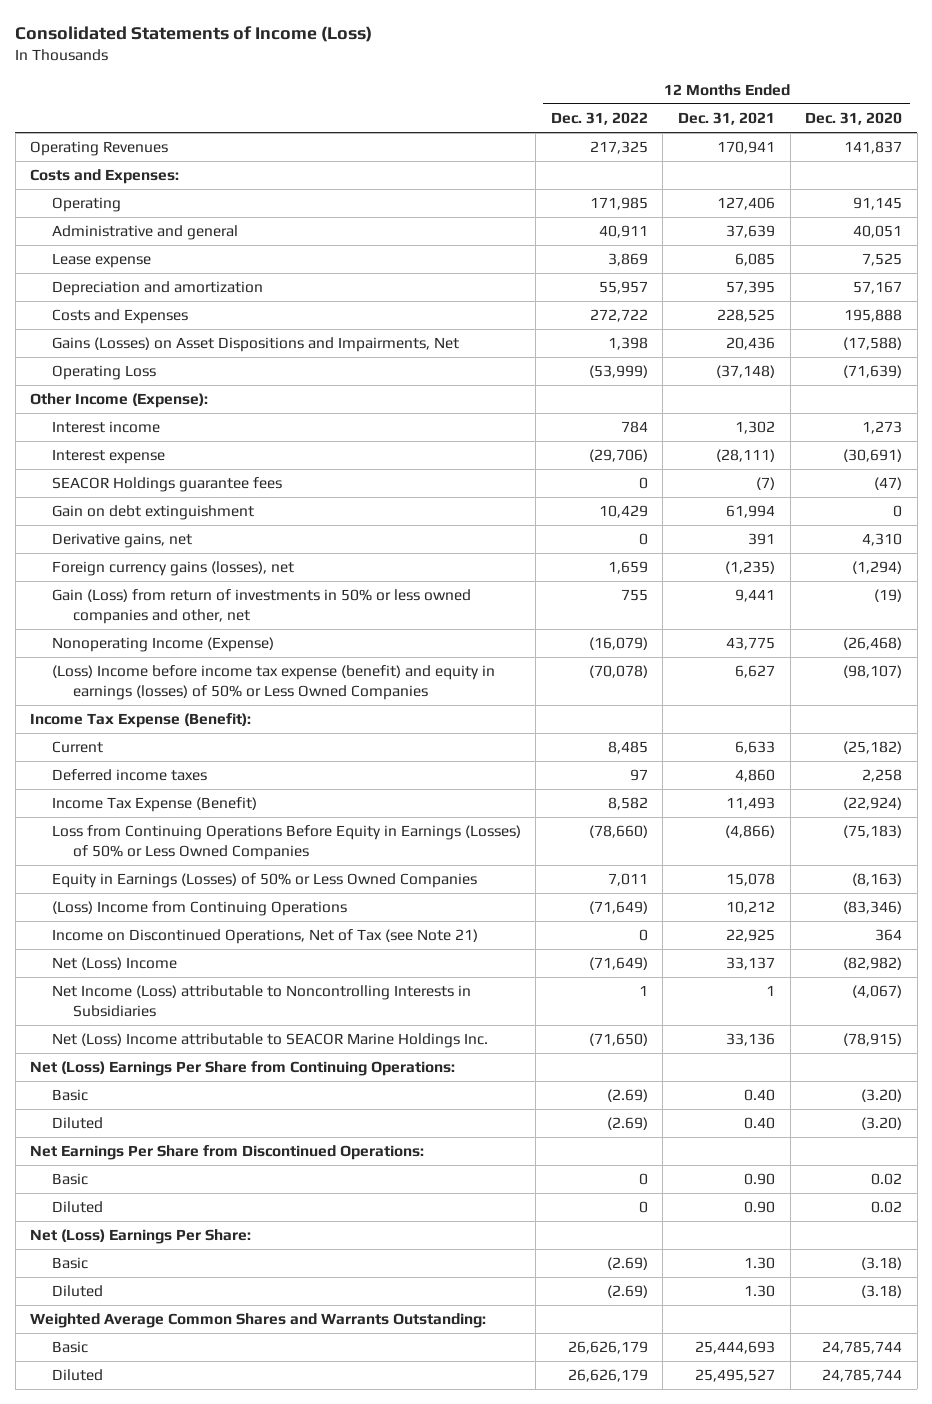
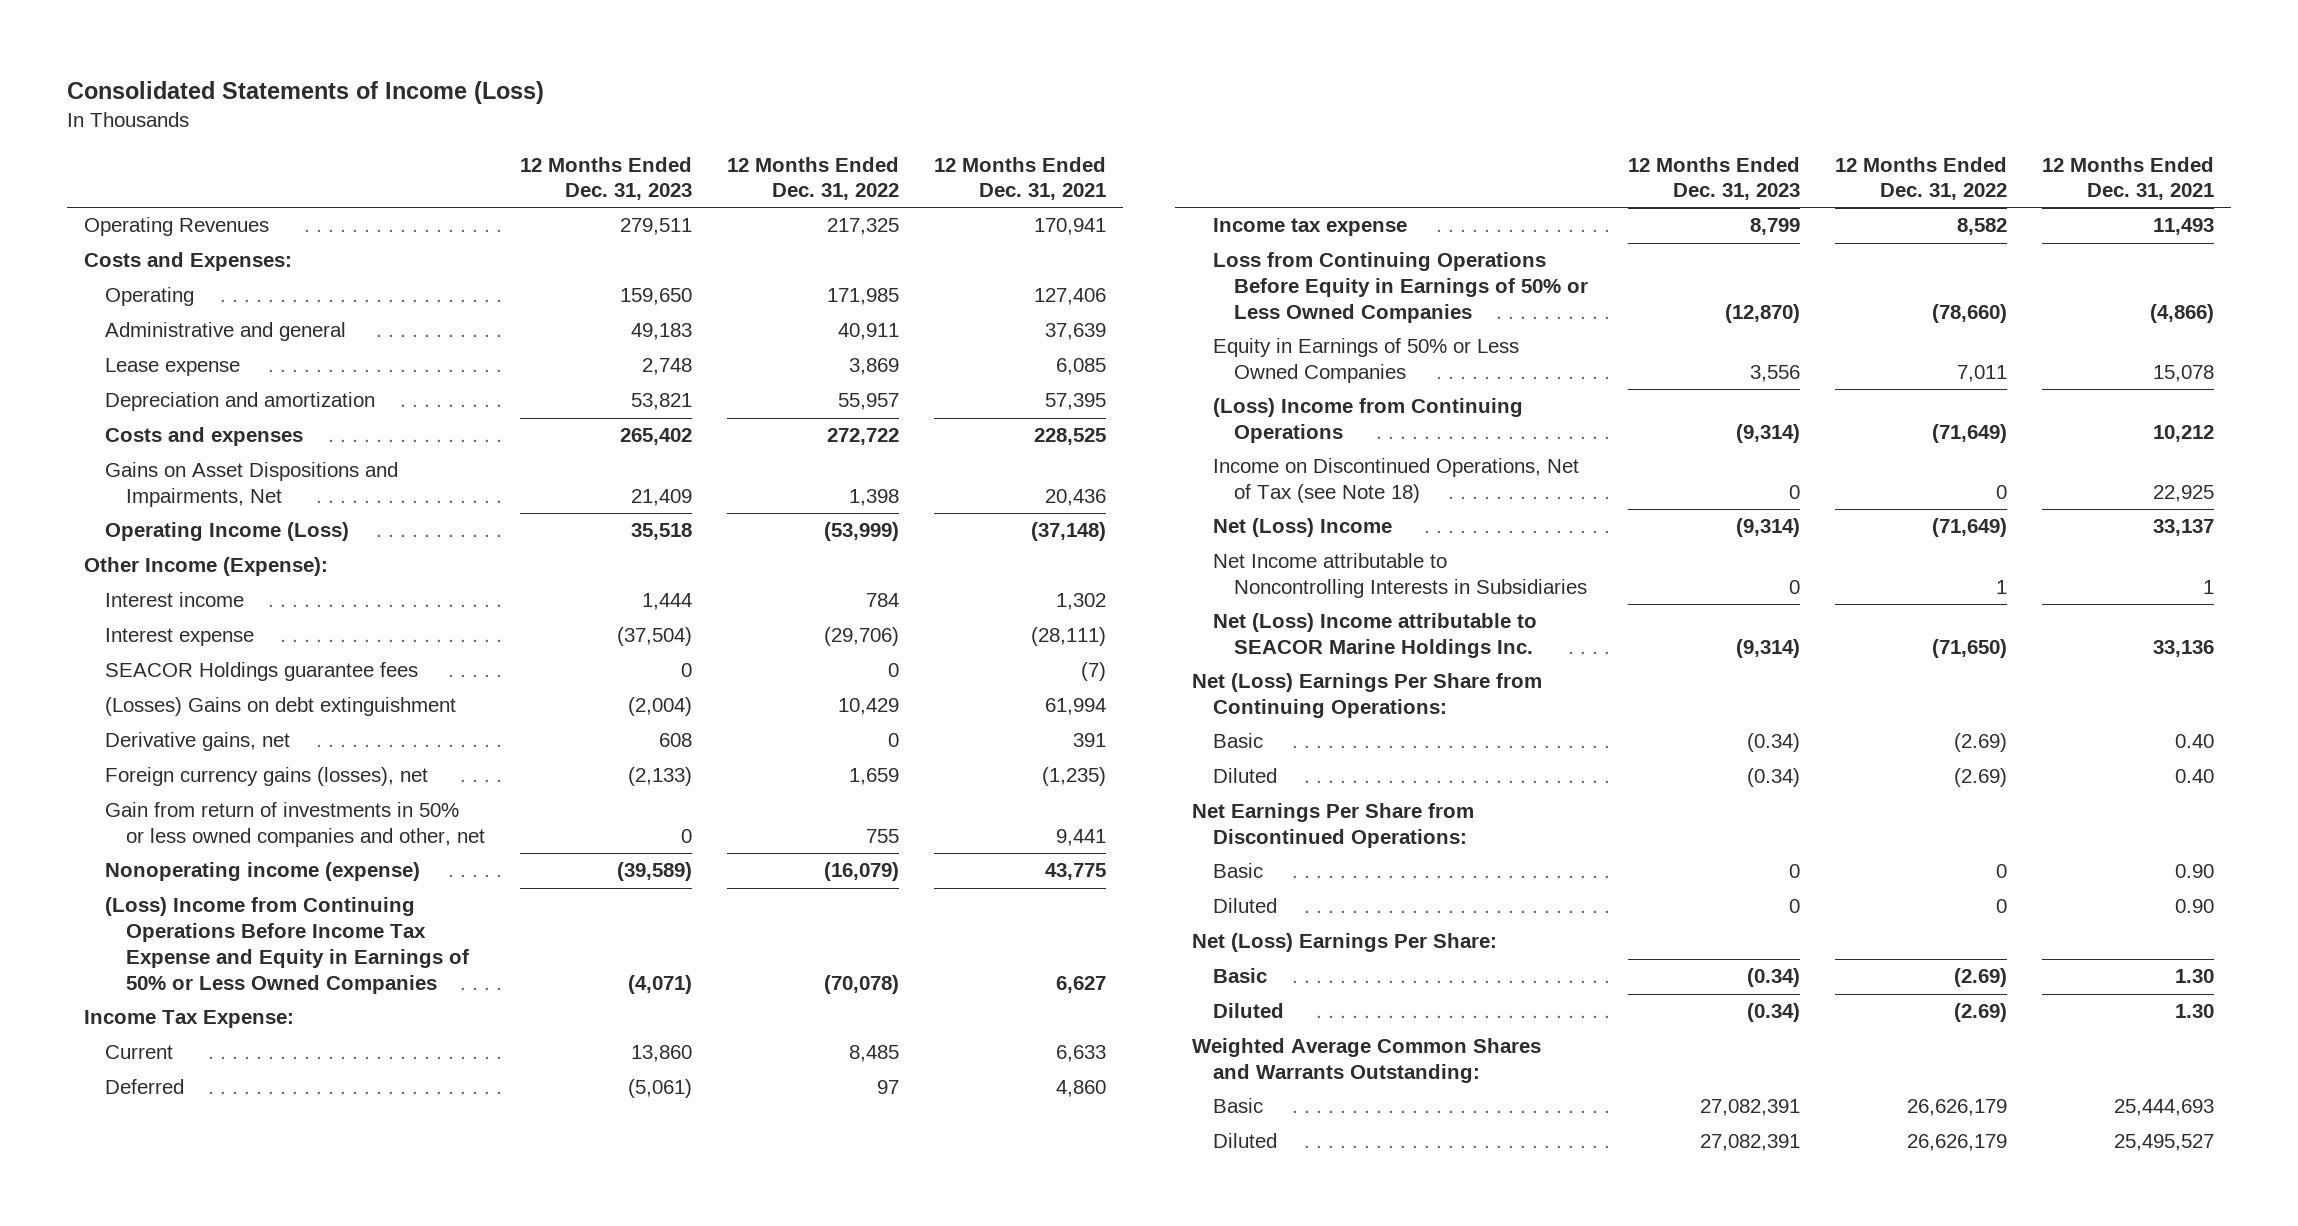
[805,112,903,126] Dec. 31, 2020 -> none
none -> [519,156,692,201] 12 Months Ended Dec. 31, 2023
[51,309,188,325] Costs and Expenses -> [105,427,304,447] Costs and expenses
[51,337,459,353] Gains (Losses) on Asset Dispositions and Impairments, Net -> [105,462,399,508] Gains on Asset Dispositions and Impairments, Net
[51,365,156,381] Operating Loss -> [105,522,350,542] Operating Income (Loss)
[51,505,254,521] Gain on debt extinguishment -> [105,697,457,717] (Losses) Gains on debt extinguishment
[51,589,471,625] Gain (Loss) from return of investments in 50% or less owned companies and other, net -> [105,802,485,848] Gain from return of investments in 50% or less owned companies and other, net
[51,637,274,653] Nonoperating Income (Expense) -> [105,862,421,882] Nonoperating income (expense)
[51,665,495,701] (Loss) Income before income tax expense (benefit) and equity in earnings (losses) of 50% or Less Owned Companies -> [105,897,469,994] (Loss) Income from Continuing Operations Before Income Tax Expense and Equity in Earnings of 50% or Less Owned Companies
[30,713,252,729] Income Tax Expense (Benefit): -> [84,1010,295,1029] Income Tax Expense:
[51,769,207,782] Deferred income taxes -> [105,1079,185,1095] Deferred
[51,797,257,813] Income Tax Expense (Benefit) -> [1213,218,1408,237] Income tax expense
[51,825,521,861] Loss from Continuing Operations Before Equity in Earnings (Losses) of 50% or Less Owned Companies -> [1213,252,1588,323] Loss from Continuing Operations Before Equity in Earnings of 50% or Less Owned Companies
[51,873,477,889] Equity in Earnings (Losses) of 50% or Less Owned Companies -> [1213,338,1520,384] Equity in Earnings of 50% or Less Owned Companies
[51,929,478,945] Income on Discontinued Operations, Net of Tax (see Note 21) -> [1213,458,1580,504] Income on Discontinued Operations, Net of Tax (see Note 18)
[51,985,471,1018] Net Income (Loss) attributable to Noncontrolling Interests in Subsidiaries -> [1213,553,1587,599] Net Income attributable to Noncontrolling Interests in Subsidiaries

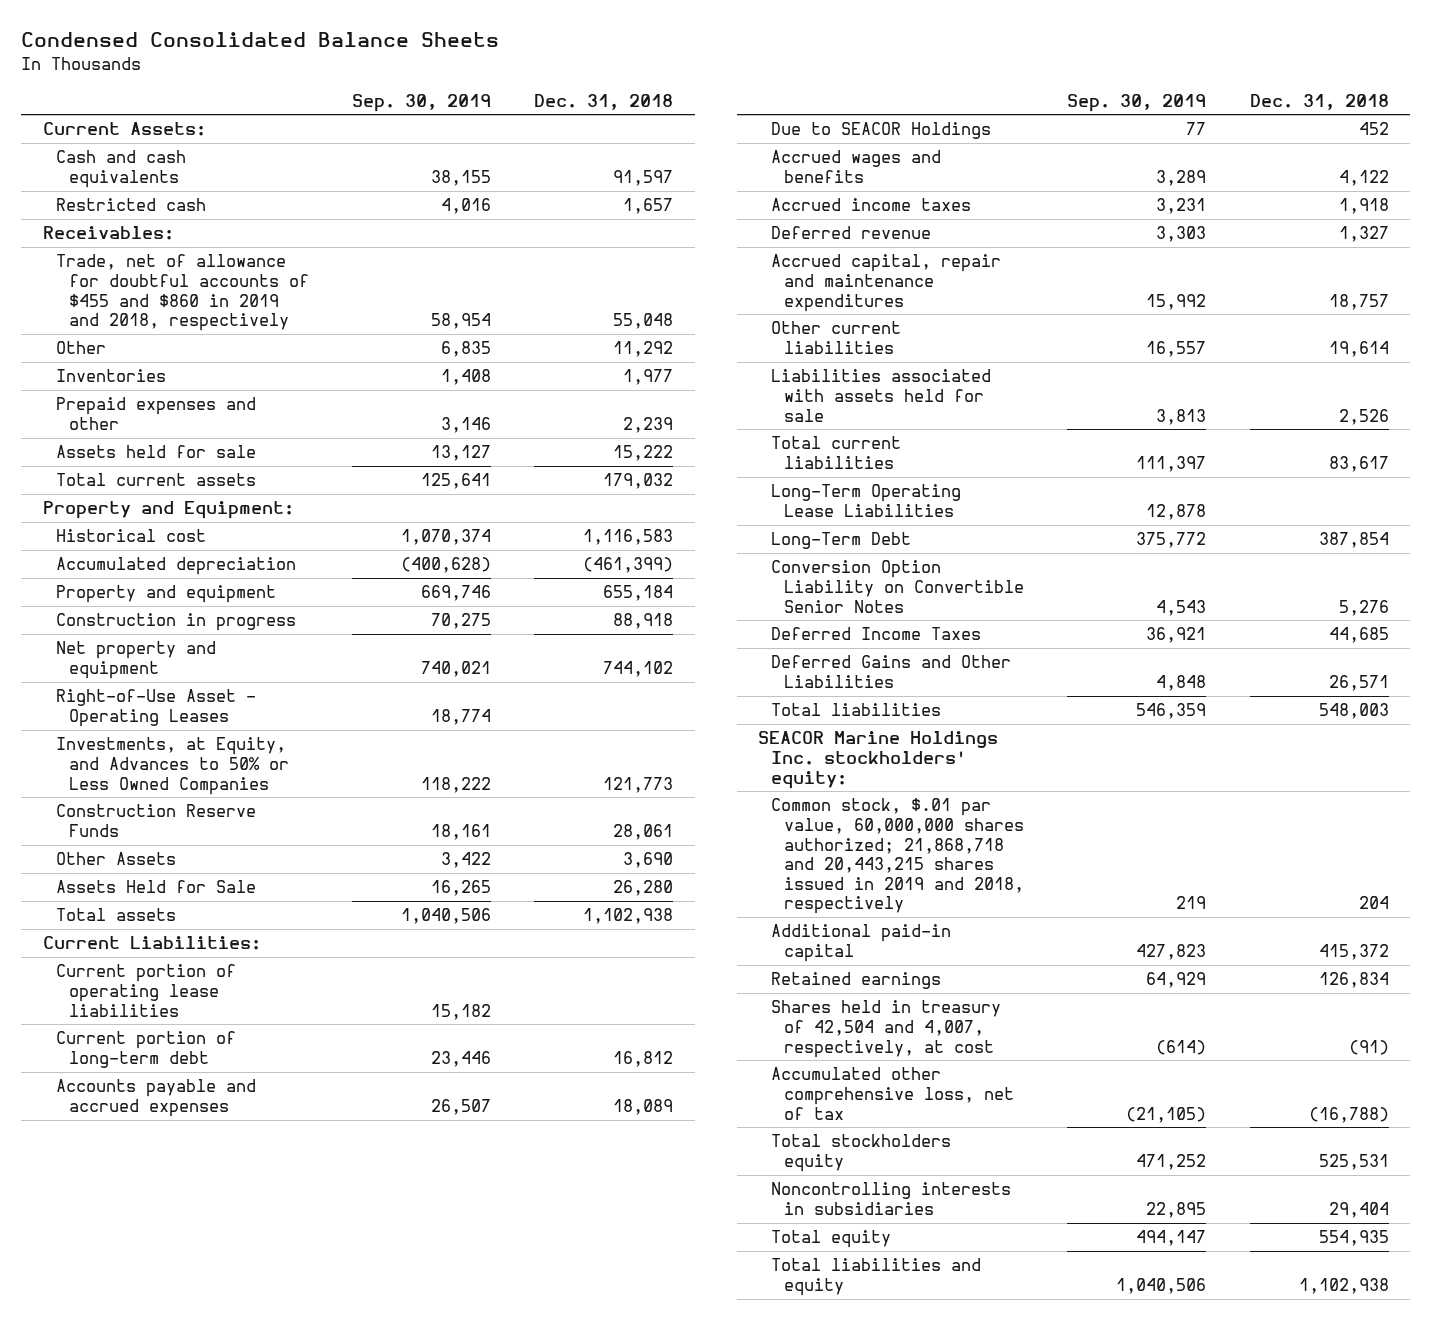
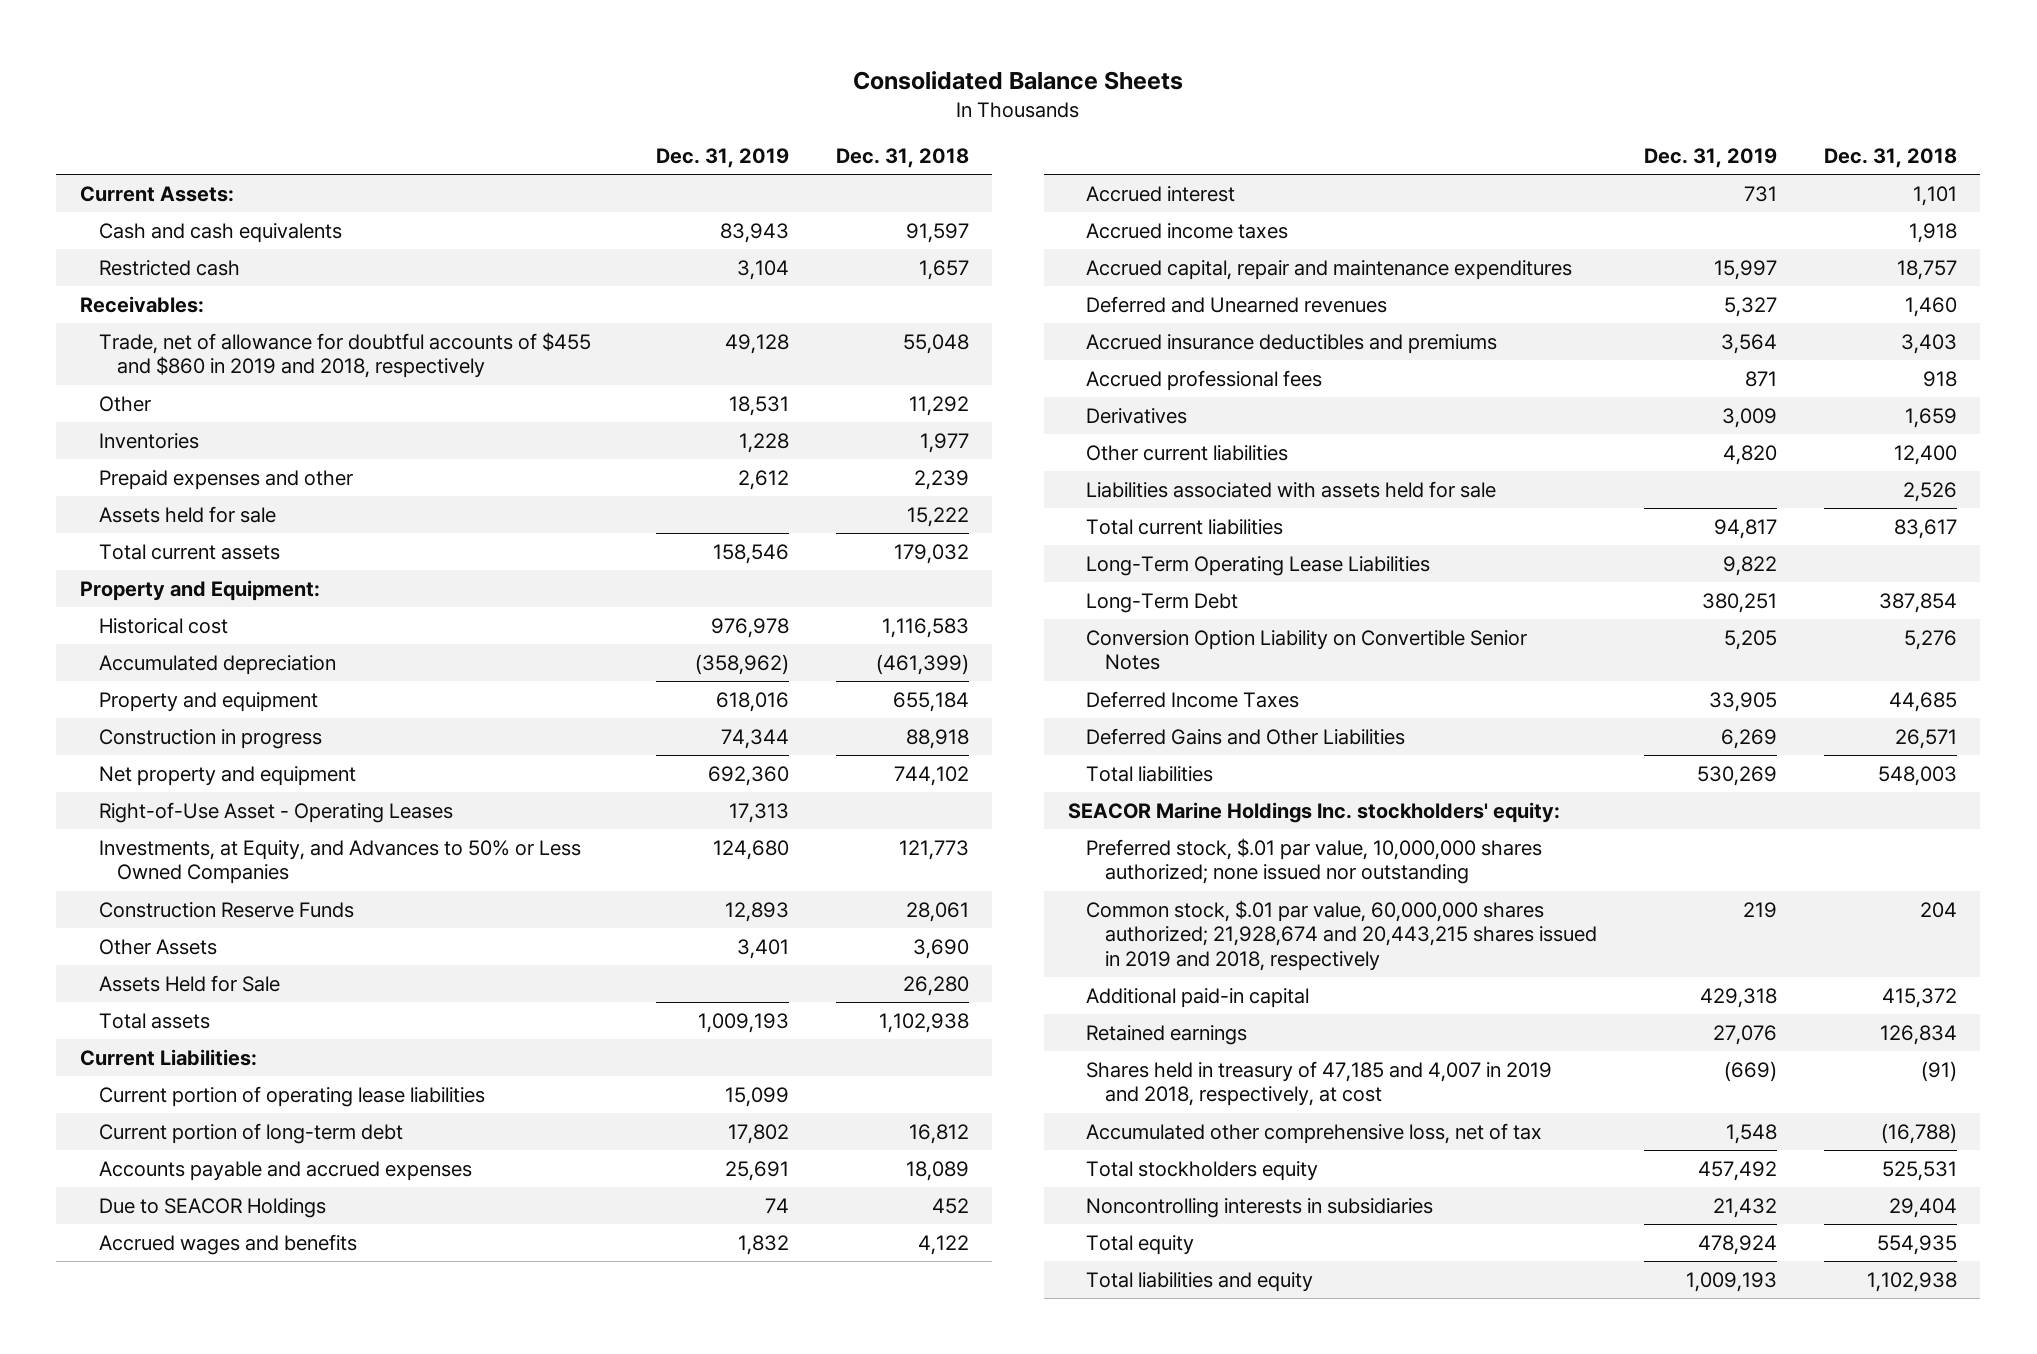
[21,32,500,48] Condensed Consolidated Balance Sheets -> [853,70,1184,90] Consolidated Balance Sheets
[352,93,492,112] Sep. 30, 2019 -> none
none -> [656,148,790,169] Dec. 31, 2019
none -> [1086,185,1236,202] Accrued interest
[771,226,932,240] Deferred revenue -> none
none -> [1086,295,1388,313] Deferred and Unearned revenues
none -> [1086,333,1498,354] Accrued insurance deductibles and premiums
none -> [1086,369,1323,391] Accrued professional fees
none -> [1086,407,1188,424] Derivatives
[1328,340,1389,357] 19,614 -> [1893,444,1957,465] 12,400
none -> [1086,837,1543,885] Preferred stock, $.01 par value, 10,000,000 shares authorized; none issued nor outstanding
[771,798,1024,915] Common stock, $.01 par value, 60,000,000 shares authorized; 21,868,718 and 20,443,215 shares issued in 2019 and 2018, respectively -> [1086,899,1598,972] Common stock, $.01 par value, 60,000,000 shares authorized; 21,928,674 and 20,443,215 shares issued in 2019 and 2018, respectively
[771,1000,1002,1058] Shares held in treasury of 42,504 and 4,007, respectively, at cost -> [1086,1060,1553,1107] Shares held in treasury of 47,185 and 4,007 in 2019 and 2018, respectively, at cost

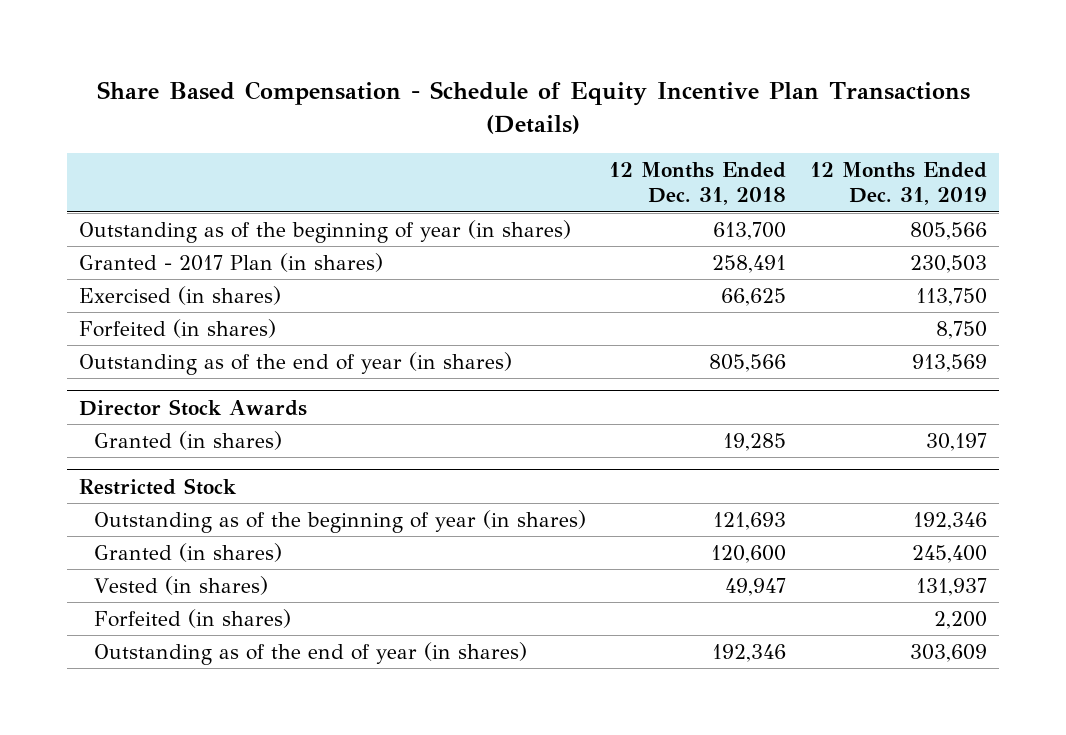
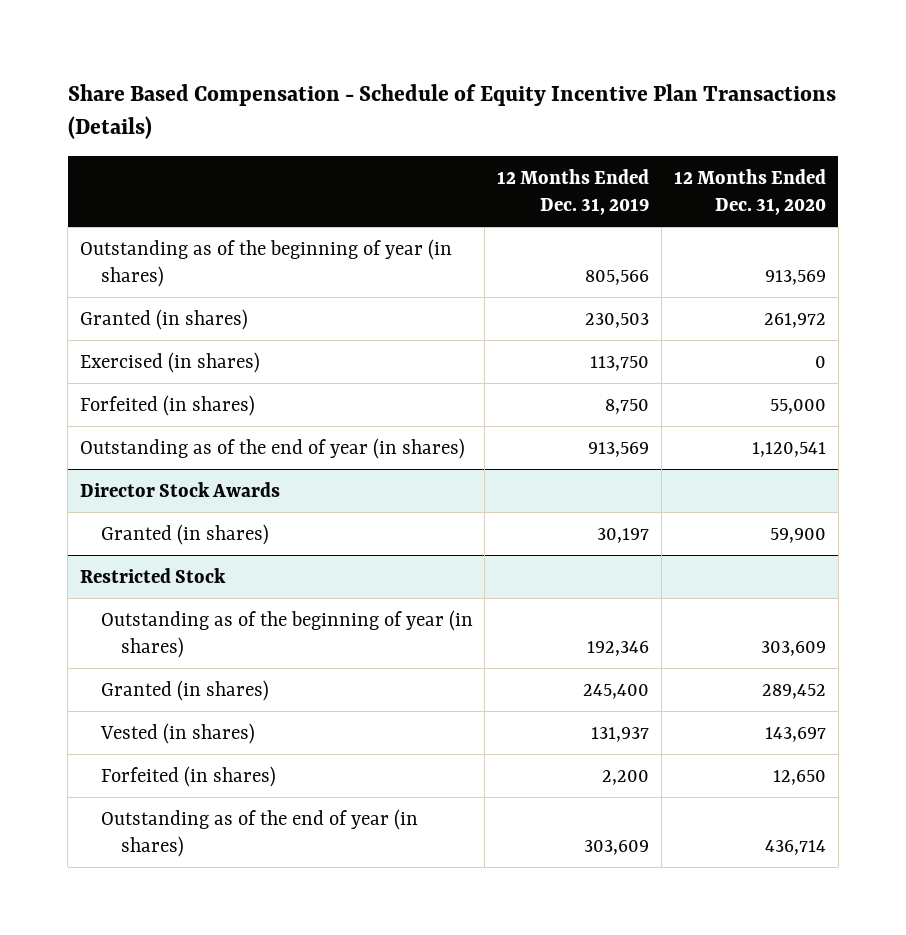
[609,161,787,206] 12 Months Ended Dec. 31, 2018 -> none
none -> [673,168,826,215] 12 Months Ended Dec. 31, 2020
[78,252,383,272] Granted - 2017 Plan (in shares) -> [80,308,249,330] Granted (in shares)

